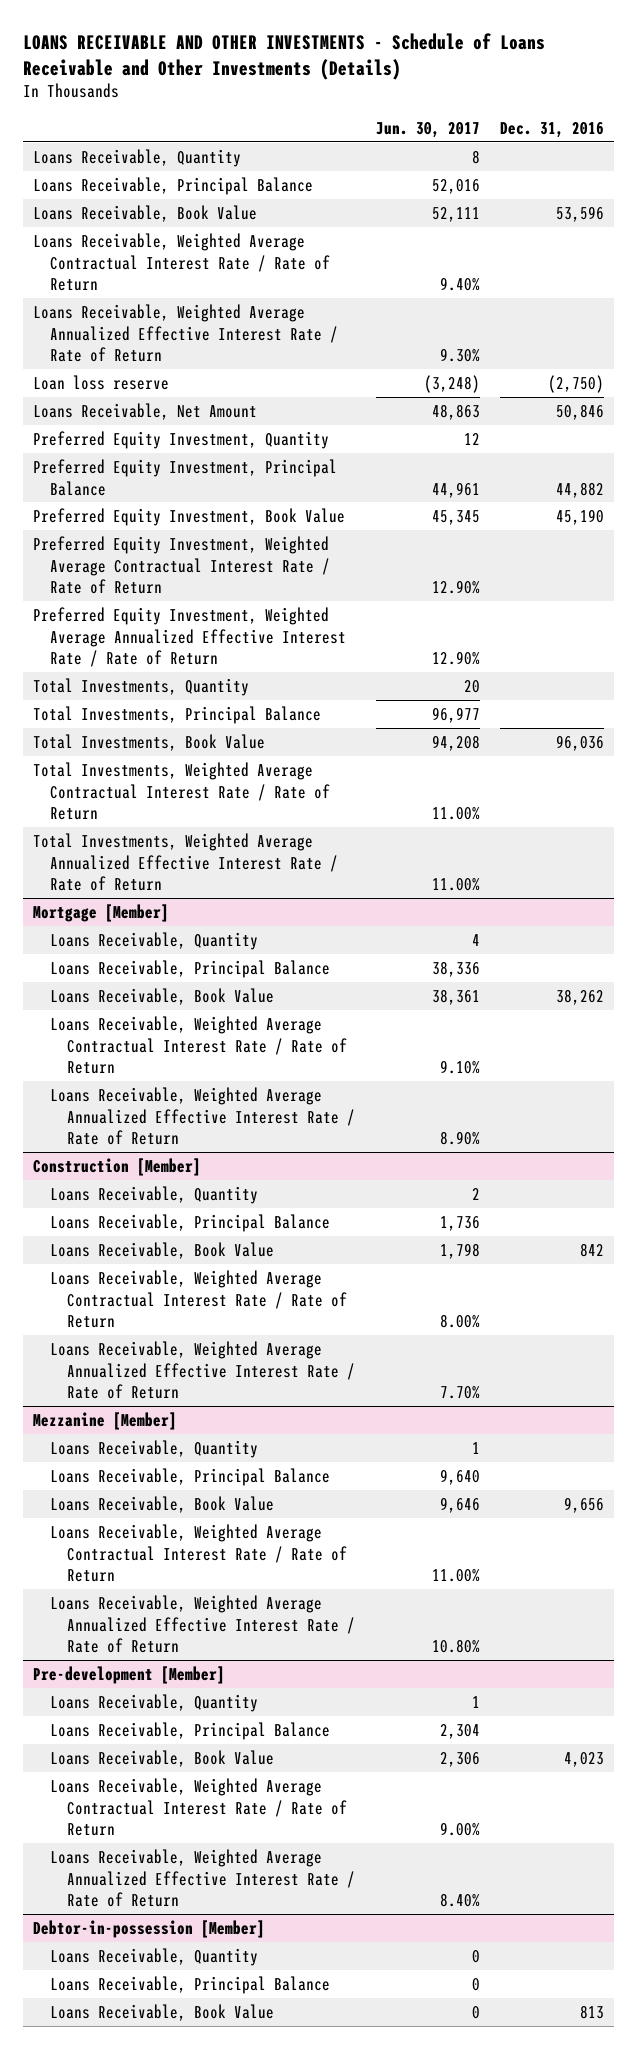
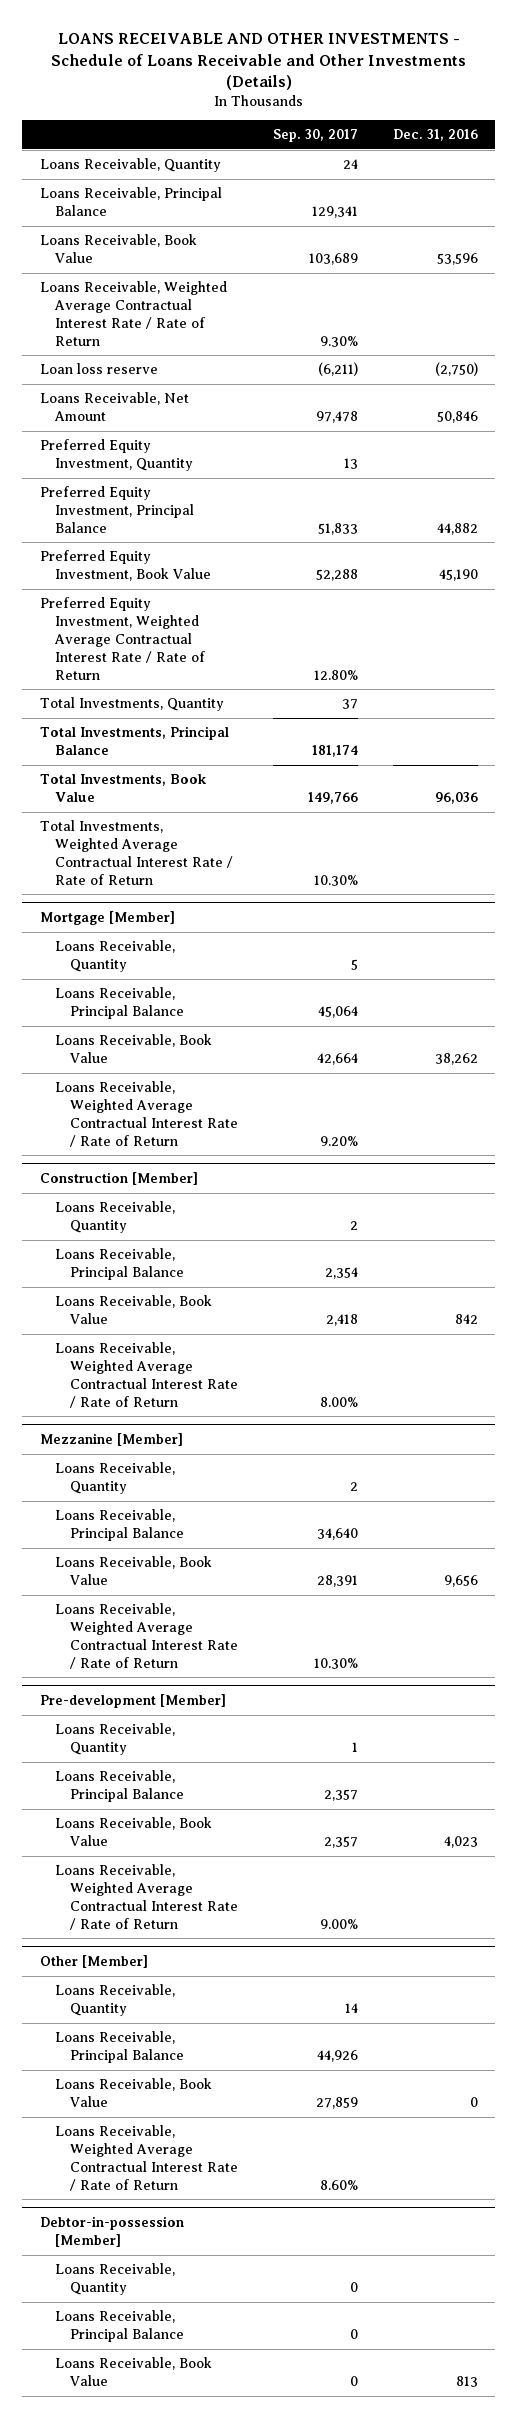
[375,121,480,138] Jun. 30, 2017 -> none
none -> [272,129,358,143] Sep. 30, 2017
[32,303,338,363] Loans Receivable, Weighted Average Annualized Effective Interest Rate / Rate of Return -> none
[32,606,346,668] Preferred Equity Investment, Weighted Average Annualized Effective Interest Rate / Rate of Return -> none
[32,832,338,892] Total Investments, Weighted Average Annualized Effective Interest Rate / Rate of Return -> none
[49,1086,356,1146] Loans Receivable, Weighted Average Annualized Effective Interest Rate / Rate of Return -> none
[49,1340,356,1400] Loans Receivable, Weighted Average Annualized Effective Interest Rate / Rate of Return -> none
[49,1594,356,1654] Loans Receivable, Weighted Average Annualized Effective Interest Rate / Rate of Return -> none
[49,1848,356,1908] Loans Receivable, Weighted Average Annualized Effective Interest Rate / Rate of Return -> none
none -> [39,1955,148,1969] Other [Member]
none -> [54,1984,175,2017] Loans Receivable, Quantity
none -> [54,2031,184,2064] Loans Receivable, Principal Balance
none -> [54,2078,212,2108] Loans Receivable, Book Value
none -> [54,2125,238,2191] Loans Receivable, Weighted Average Contractual Interest Rate / Rate of Return

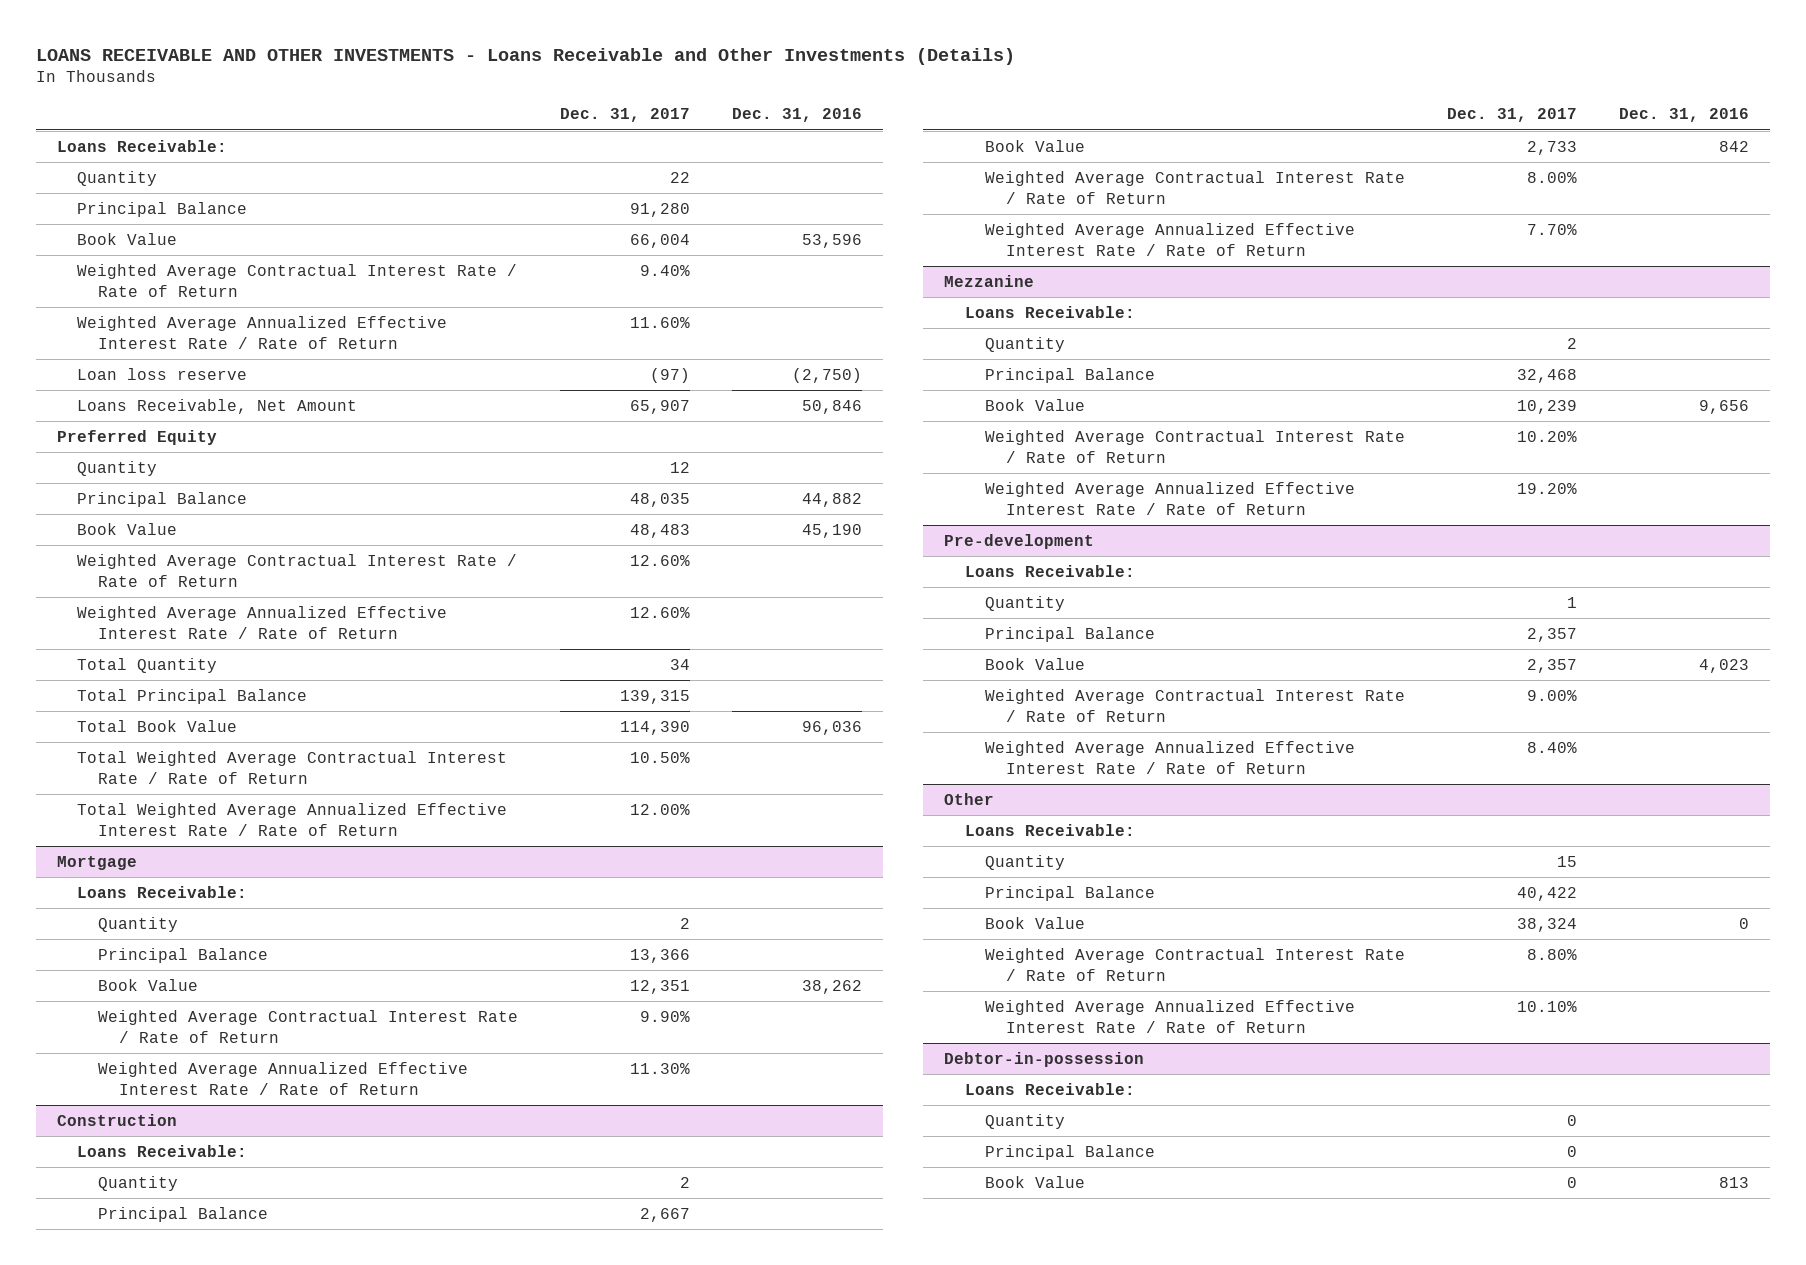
[50,32,466,91] LOANS RECEIVABLE AND OTHER INVESTMENTS - Schedule of Loans Receivable and Other Investments (Details) -> [35,47,1015,65] LOANS RECEIVABLE AND OTHER INVESTMENTS - Loans Receivable and Other Investments (Details)
[272,129,358,143] Sep. 30, 2017 -> none
none -> [559,108,690,123] Dec. 31, 2017
none -> [56,139,227,152] Loans Receivable:
[39,158,221,173] Loans Receivable, Quantity -> [77,170,158,186] Quantity
[39,187,222,217] Loans Receivable, Principal Balance -> [77,201,248,217] Principal Balance
[39,234,197,264] Loans Receivable, Book Value -> [77,232,178,245] Book Value
[39,281,227,346] Loans Receivable, Weighted Average Contractual Interest Rate / Rate of Return -> [77,263,518,297] Weighted Average Contractual Interest Rate / Rate of Return
none -> [77,315,448,349] Weighted Average Annualized Effective Interest Rate / Rate of Return
none -> [56,429,217,445] Preferred Equity
[39,439,193,472] Preferred Equity Investment, Quantity -> [77,460,158,476] Quantity
[39,486,194,533] Preferred Equity Investment, Principal Balance -> [77,491,248,507] Principal Balance
[39,550,211,582] Preferred Equity Investment, Book Value -> [77,522,178,535] Book Value
[39,597,205,680] Preferred Equity Investment, Weighted Average Contractual Interest Rate / Rate of Return -> [77,553,518,587] Weighted Average Contractual Interest Rate / Rate of Return
none -> [77,605,448,639] Weighted Average Annualized Effective Interest Rate / Rate of Return
[39,697,224,712] Total Investments, Quantity -> [77,657,218,673] Total Quantity
[39,726,229,756] Total Investments, Principal Balance -> [77,688,308,704] Total Principal Balance
[39,774,207,803] Total Investments, Book Value -> [77,719,238,732] Total Book Value
[39,820,233,885] Total Investments, Weighted Average Contractual Interest Rate / Rate of Return -> [77,750,508,784] Total Weighted Average Contractual Interest Rate / Rate of Return
none -> [77,802,508,836] Total Weighted Average Annualized Effective Interest Rate / Rate of Return
[39,911,175,926] Mortgage [Member] -> [56,855,137,870] Mortgage
none -> [77,885,248,898] Loans Receivable:
[54,940,175,973] Loans Receivable, Quantity -> [97,916,178,932] Quantity
[54,987,184,1020] Loans Receivable, Principal Balance -> [97,947,268,963] Principal Balance
[54,1034,212,1064] Loans Receivable, Book Value -> [97,978,198,991] Book Value
[54,1081,238,1147] Loans Receivable, Weighted Average Contractual Interest Rate / Rate of Return -> [97,1009,518,1043] Weighted Average Contractual Interest Rate / Rate of Return
none -> [97,1061,468,1095] Weighted Average Annualized Effective Interest Rate / Rate of Return
[39,1172,198,1186] Construction [Member] -> [56,1113,177,1126] Construction
none -> [77,1144,248,1157] Loans Receivable:
[54,1201,175,1234] Loans Receivable, Quantity -> [97,1175,178,1191] Quantity
[54,1248,184,1281] Loans Receivable, Principal Balance -> [97,1206,268,1222] Principal Balance
[54,1295,212,1325] Loans Receivable, Book Value -> [985,139,1086,152] Book Value
[54,1342,238,1408] Loans Receivable, Weighted Average Contractual Interest Rate / Rate of Return -> [985,170,1406,204] Weighted Average Contractual Interest Rate / Rate of Return
none -> [985,222,1356,256] Weighted Average Annualized Effective Interest Rate / Rate of Return
[39,1433,183,1447] Mezzanine [Member] -> [944,274,1035,287] Mezzanine
none -> [964,305,1135,318] Loans Receivable:
[54,1462,175,1495] Loans Receivable, Quantity -> [985,336,1066,352] Quantity
[54,1509,184,1542] Loans Receivable, Principal Balance -> [985,367,1156,383] Principal Balance
[54,1556,212,1586] Loans Receivable, Book Value -> [985,398,1086,411] Book Value
[54,1603,238,1669] Loans Receivable, Weighted Average Contractual Interest Rate / Rate of Return -> [985,429,1406,463] Weighted Average Contractual Interest Rate / Rate of Return
none -> [985,481,1356,515] Weighted Average Annualized Effective Interest Rate / Rate of Return
[39,1694,226,1709] Pre-development [Member] -> [944,533,1095,549] Pre-development
none -> [964,564,1135,577] Loans Receivable:
[54,1723,175,1756] Loans Receivable, Quantity -> [985,595,1066,611] Quantity
[54,1770,184,1803] Loans Receivable, Principal Balance -> [985,626,1156,642] Principal Balance
[54,1817,212,1847] Loans Receivable, Book Value -> [985,657,1086,670] Book Value
[54,1864,238,1930] Loans Receivable, Weighted Average Contractual Interest Rate / Rate of Return -> [985,688,1406,722] Weighted Average Contractual Interest Rate / Rate of Return
none -> [985,740,1356,774] Weighted Average Annualized Effective Interest Rate / Rate of Return
[39,1955,148,1969] Other [Member] -> [944,792,995,805] Other
none -> [964,823,1135,836] Loans Receivable:
[54,1984,175,2017] Loans Receivable, Quantity -> [985,854,1066,870] Quantity
[54,2031,184,2064] Loans Receivable, Principal Balance -> [985,885,1156,901] Principal Balance
[54,2078,212,2108] Loans Receivable, Book Value -> [985,916,1086,929] Book Value
[54,2125,238,2191] Loans Receivable, Weighted Average Contractual Interest Rate / Rate of Return -> [985,947,1406,981] Weighted Average Contractual Interest Rate / Rate of Return
none -> [985,999,1356,1033] Weighted Average Annualized Effective Interest Rate / Rate of Return
[39,2216,184,2247] Debtor-in-possession [Member] -> [944,1051,1145,1067] Debtor-in-possession
none -> [964,1082,1135,1095] Loans Receivable:
[54,2263,175,2296] Loans Receivable, Quantity -> [985,1113,1066,1129] Quantity
[54,2310,184,2343] Loans Receivable, Principal Balance -> [985,1144,1156,1160] Principal Balance
[54,2357,212,2387] Loans Receivable, Book Value -> [985,1175,1086,1188] Book Value

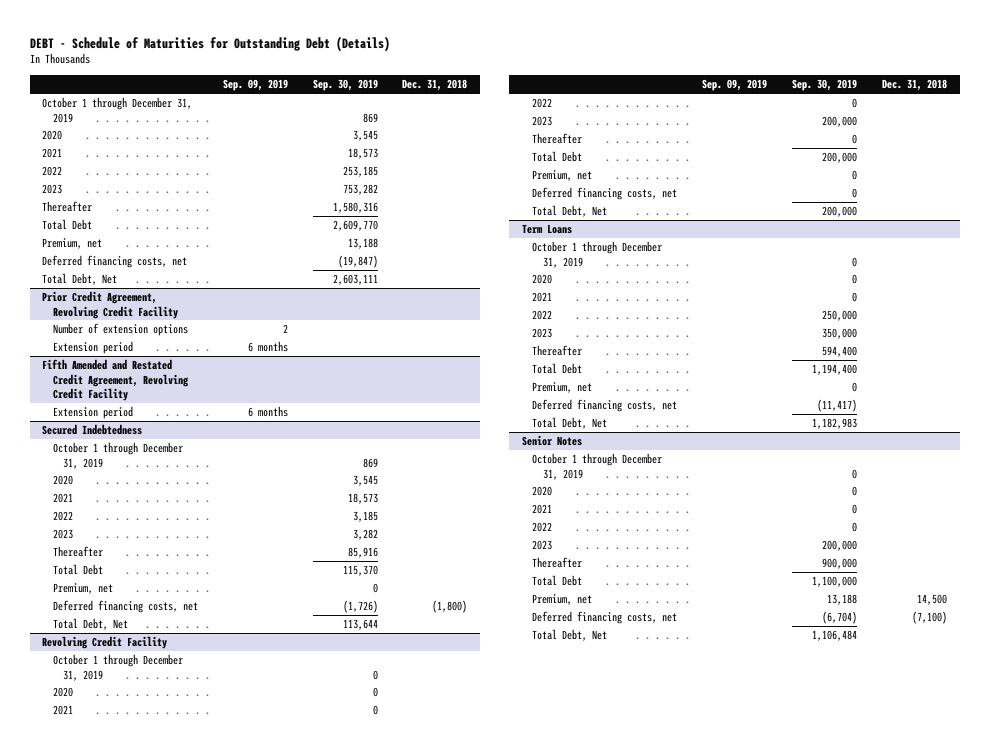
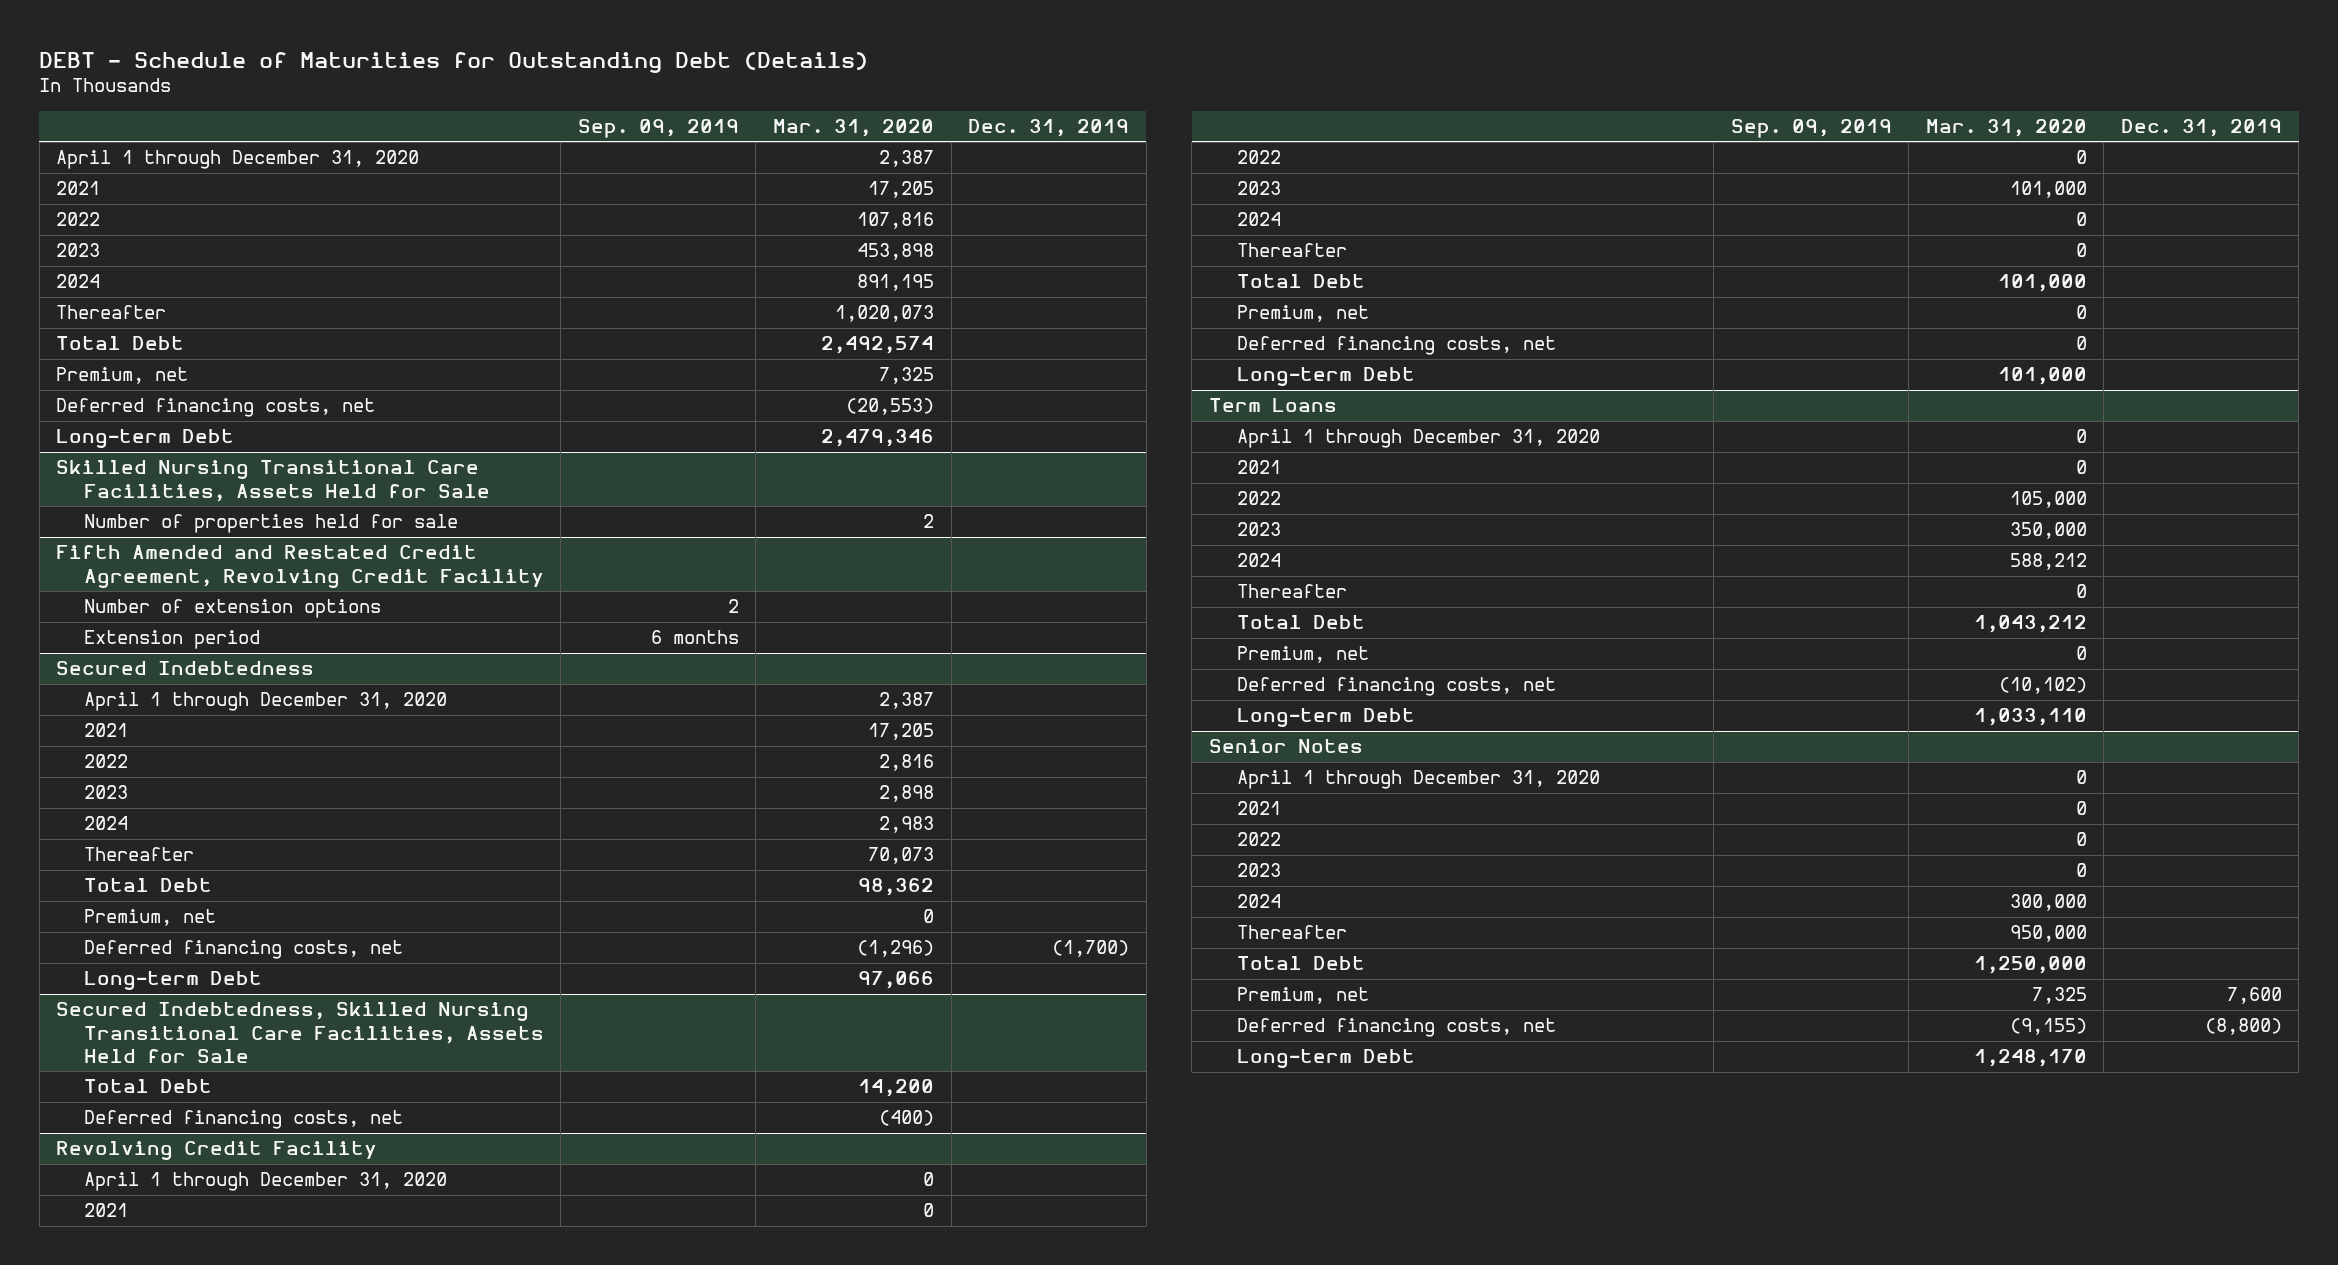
[312,79,378,92] Sep. 30, 2019 -> none
[402,79,468,92] Dec. 31, 2018 -> none
none -> [772,118,934,137] Mar. 31, 2020
none -> [968,118,1130,137] Dec. 31, 2019
[42,130,63,141] 2020 -> none
[42,97,193,123] October 1 through December 31, 2019 -> [56,150,420,170] April 1 through December 31, 2020
none -> [56,274,101,289] 2024
[42,291,178,319] Prior Credit Agreement, Revolving Credit Facility -> none
[52,323,188,337] Number of extension options -> none
[52,341,133,355] Extension period -> none
[42,273,118,286] Total Debt, Net -> [56,429,235,449] Long-term Debt
none -> [56,460,490,502] Skilled Nursing Transitional Care Facilities, Assets Held for Sale
none -> [83,514,458,534] Number of properties held for sale
none -> [83,599,381,619] Number of extension options
[52,475,73,486] 2020 -> none
[52,442,183,469] October 1 through December 31, 2019 -> [83,692,447,712] April 1 through December 31, 2020
none -> [83,816,128,831] 2024
[52,618,128,631] Total Debt, Net -> [83,971,262,991] Long-term Debt
none -> [56,1002,544,1063] Secured Indebtedness, Skilled Nursing Transitional Care Facilities, Assets Held for Sale
none -> [83,1079,212,1094] Total Debt
none -> [83,1110,403,1130] Deferred financing costs, net
[52,687,73,698] 2020 -> none
[52,654,183,681] October 1 through December 31, 2019 -> [83,1172,447,1192] April 1 through December 31, 2020
none -> [1236,212,1281,227] 2024
[532,205,608,218] Total Debt, Net -> [1236,367,1415,387] Long-term Debt
[532,274,553,285] 2020 -> none
[532,241,663,268] October 1 through December 31, 2019 -> [1236,429,1600,449] April 1 through December 31, 2020
none -> [1236,553,1281,568] 2024
[532,417,608,430] Total Debt, Net -> [1236,708,1415,728] Long-term Debt
[532,486,553,497] 2020 -> none
[532,453,663,480] October 1 through December 31, 2019 -> [1236,770,1600,790] April 1 through December 31, 2020
none -> [1236,894,1281,909] 2024
[532,629,608,642] Total Debt, Net -> [1236,1049,1415,1069] Long-term Debt

